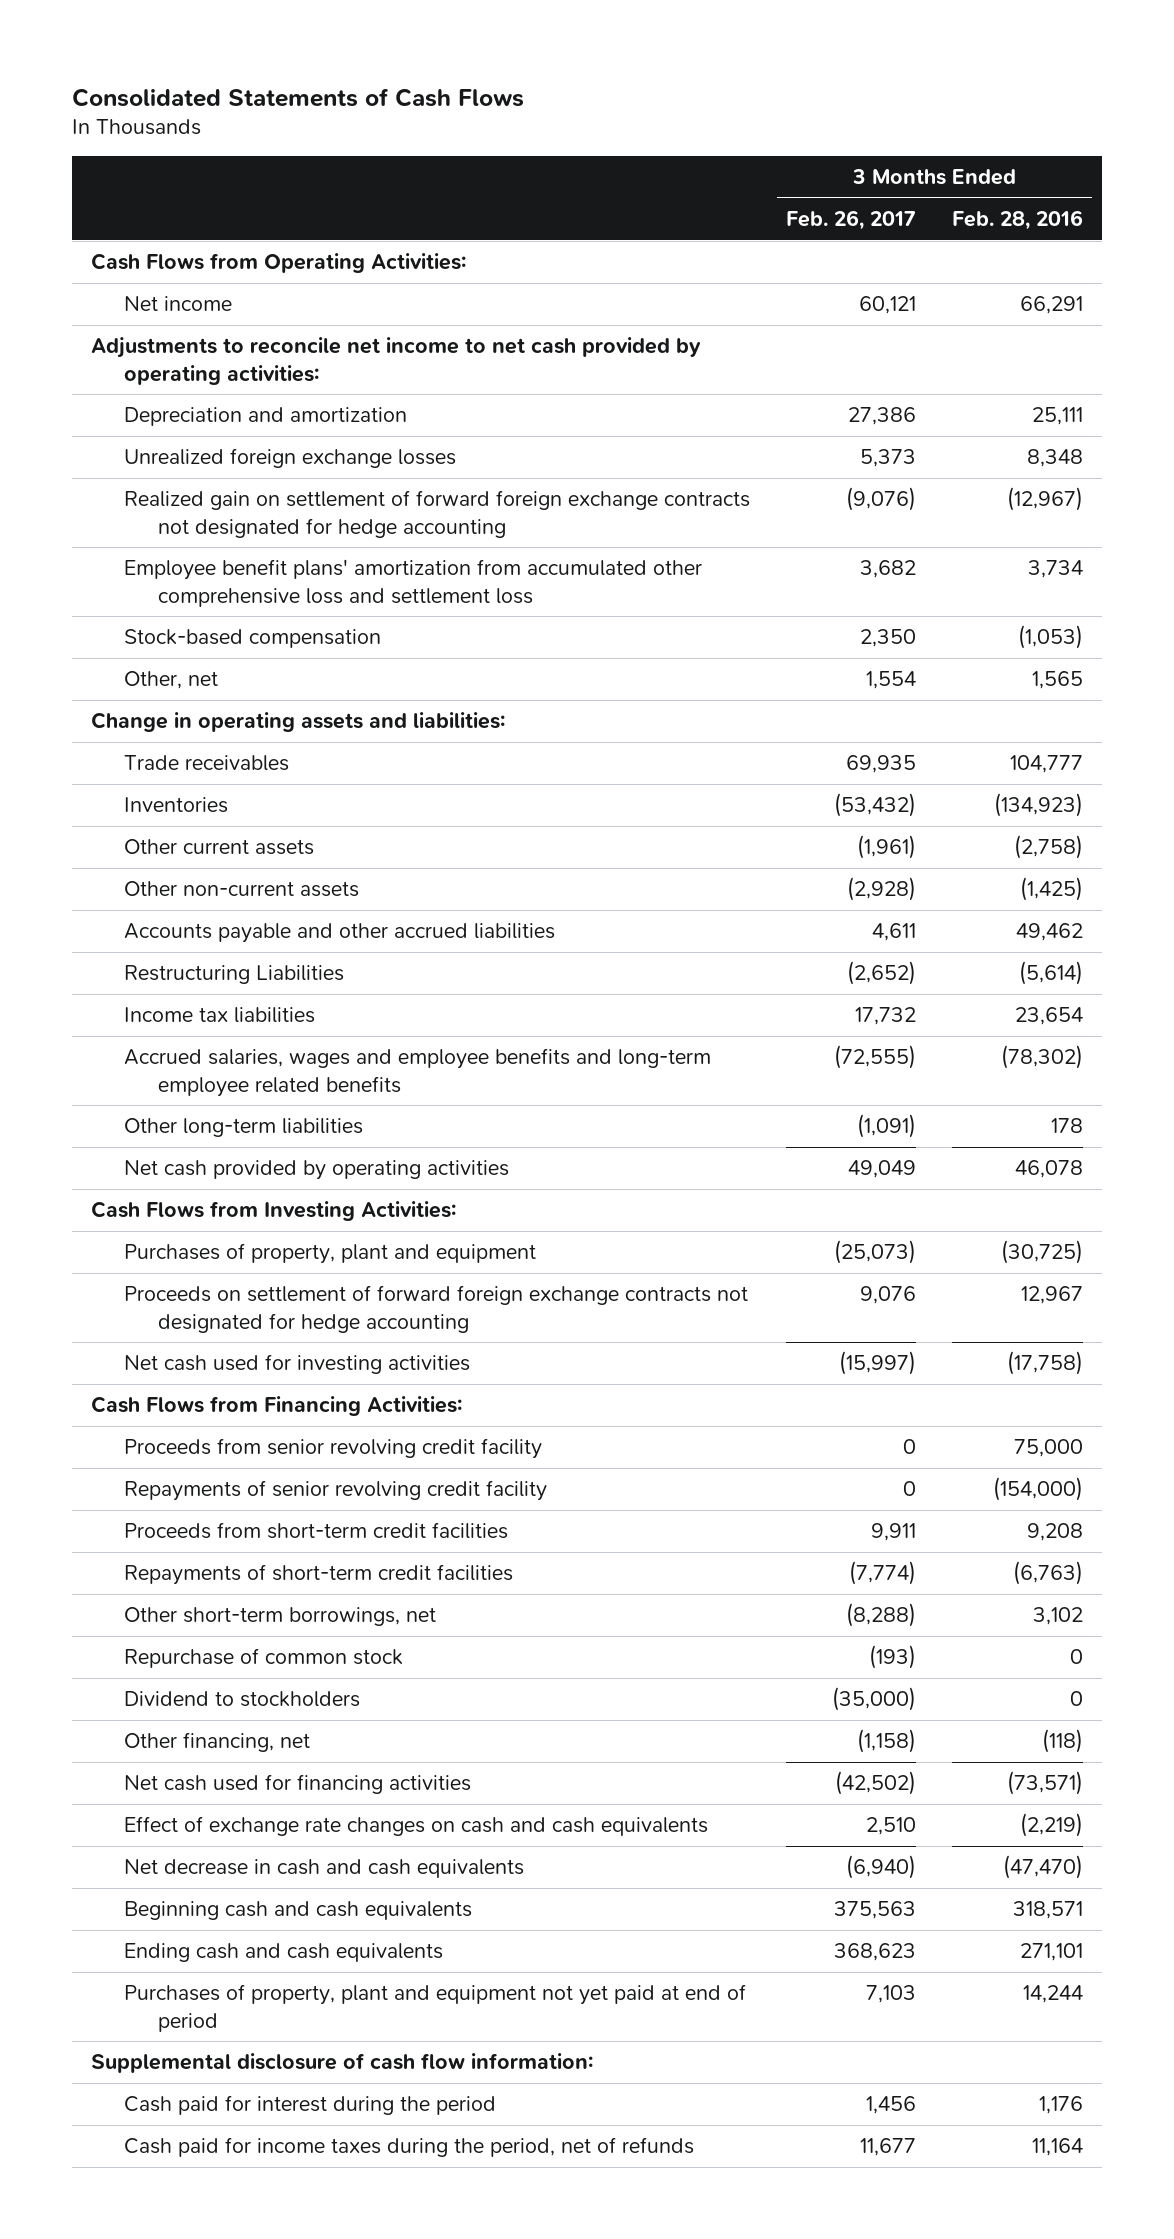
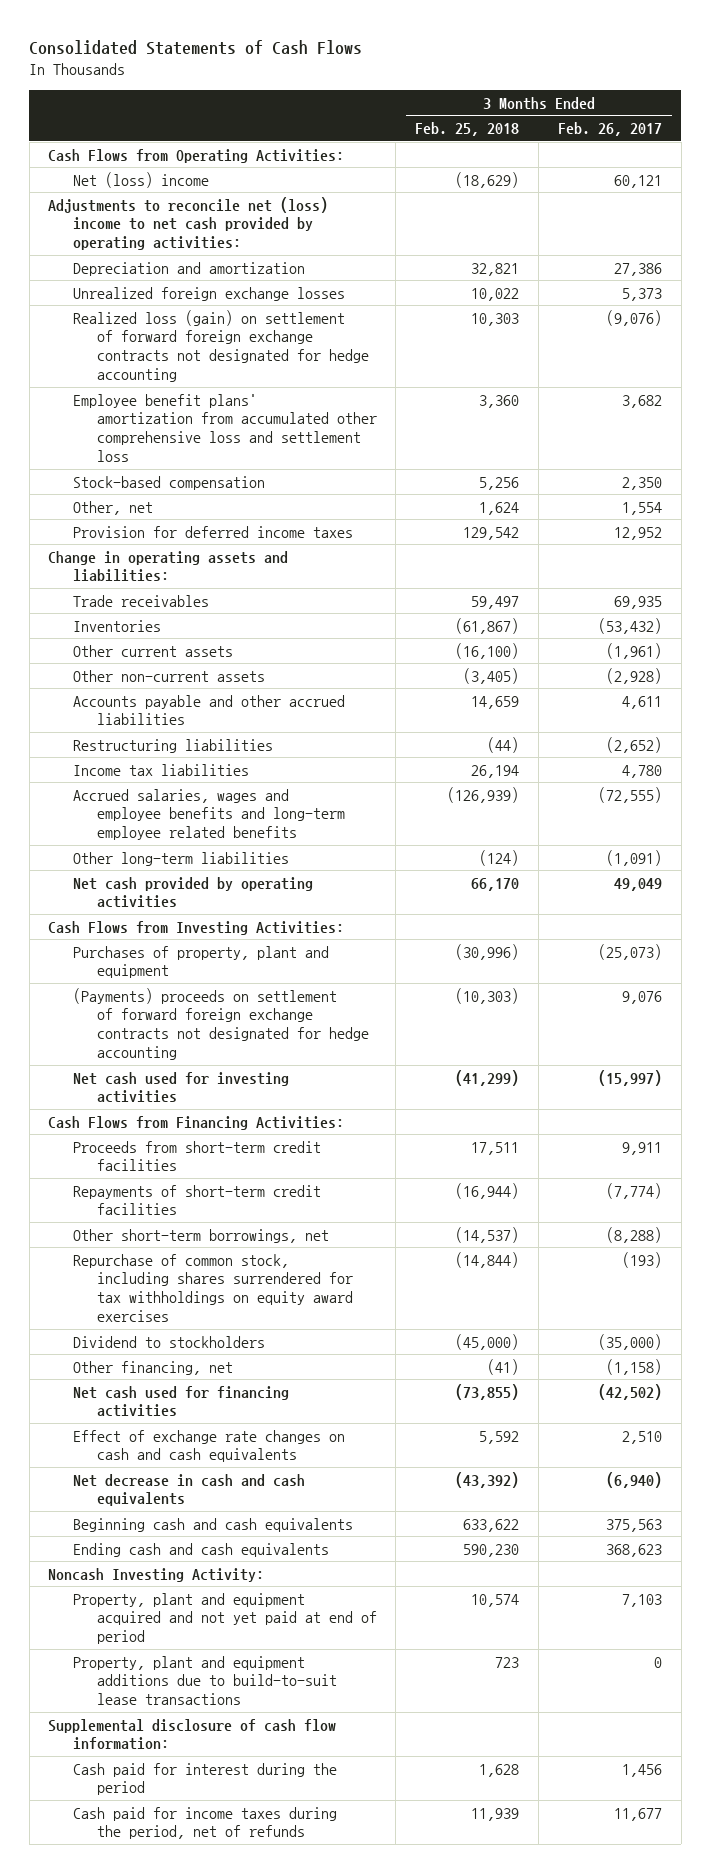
[952,209,1084,230] Feb. 28, 2016 -> none
none -> [415,122,520,137] Feb. 25, 2018
[124,296,233,312] Net income -> [72,171,209,188] Net (loss) income
[90,337,701,385] Adjustments to reconcile net income to net cash provided by operating activities: -> [48,196,329,251] Adjustments to reconcile net (loss) income to net cash provided by operating activities:
[124,490,751,538] Realized gain on settlement of forward foreign exchange contracts not designated for hedge accounting -> [72,309,369,382] Realized loss (gain) on settlement of forward foreign exchange contracts not designated for hedge accounting
none -> [72,525,353,538] Provision for deferred income taxes
[124,965,345,985] Restructuring Liabilities -> [72,738,273,753] Restructuring liabilities
[855,1007,917,1026] 17,732 -> [622,764,663,778] 4,780
[124,1285,749,1333] Proceeds on settlement of forward foreign exchange contracts not designated for hedge accounting -> [72,987,369,1060] (Payments) proceeds on settlement of forward foreign exchange contracts not designated for hedge accounting
[124,1438,543,1460] Proceeds from senior revolving credit facility -> none
[124,1480,548,1502] Repayments of senior revolving credit facility -> none
[124,1648,404,1669] Repurchase of common stock -> [72,1253,353,1322] Repurchase of common stock, including shares surrendered for tax withholdings on equity award exercises
none -> [48,1567,265,1582] Noncash Investing Activity:
[124,1984,747,2032] Purchases of property, plant and equipment not yet paid at end of period -> [72,1592,377,1645] Property, plant and equipment acquired and not yet paid at end of period
none -> [72,1655,337,1706] Property, plant and equipment additions due to build-to-suit lease transactions

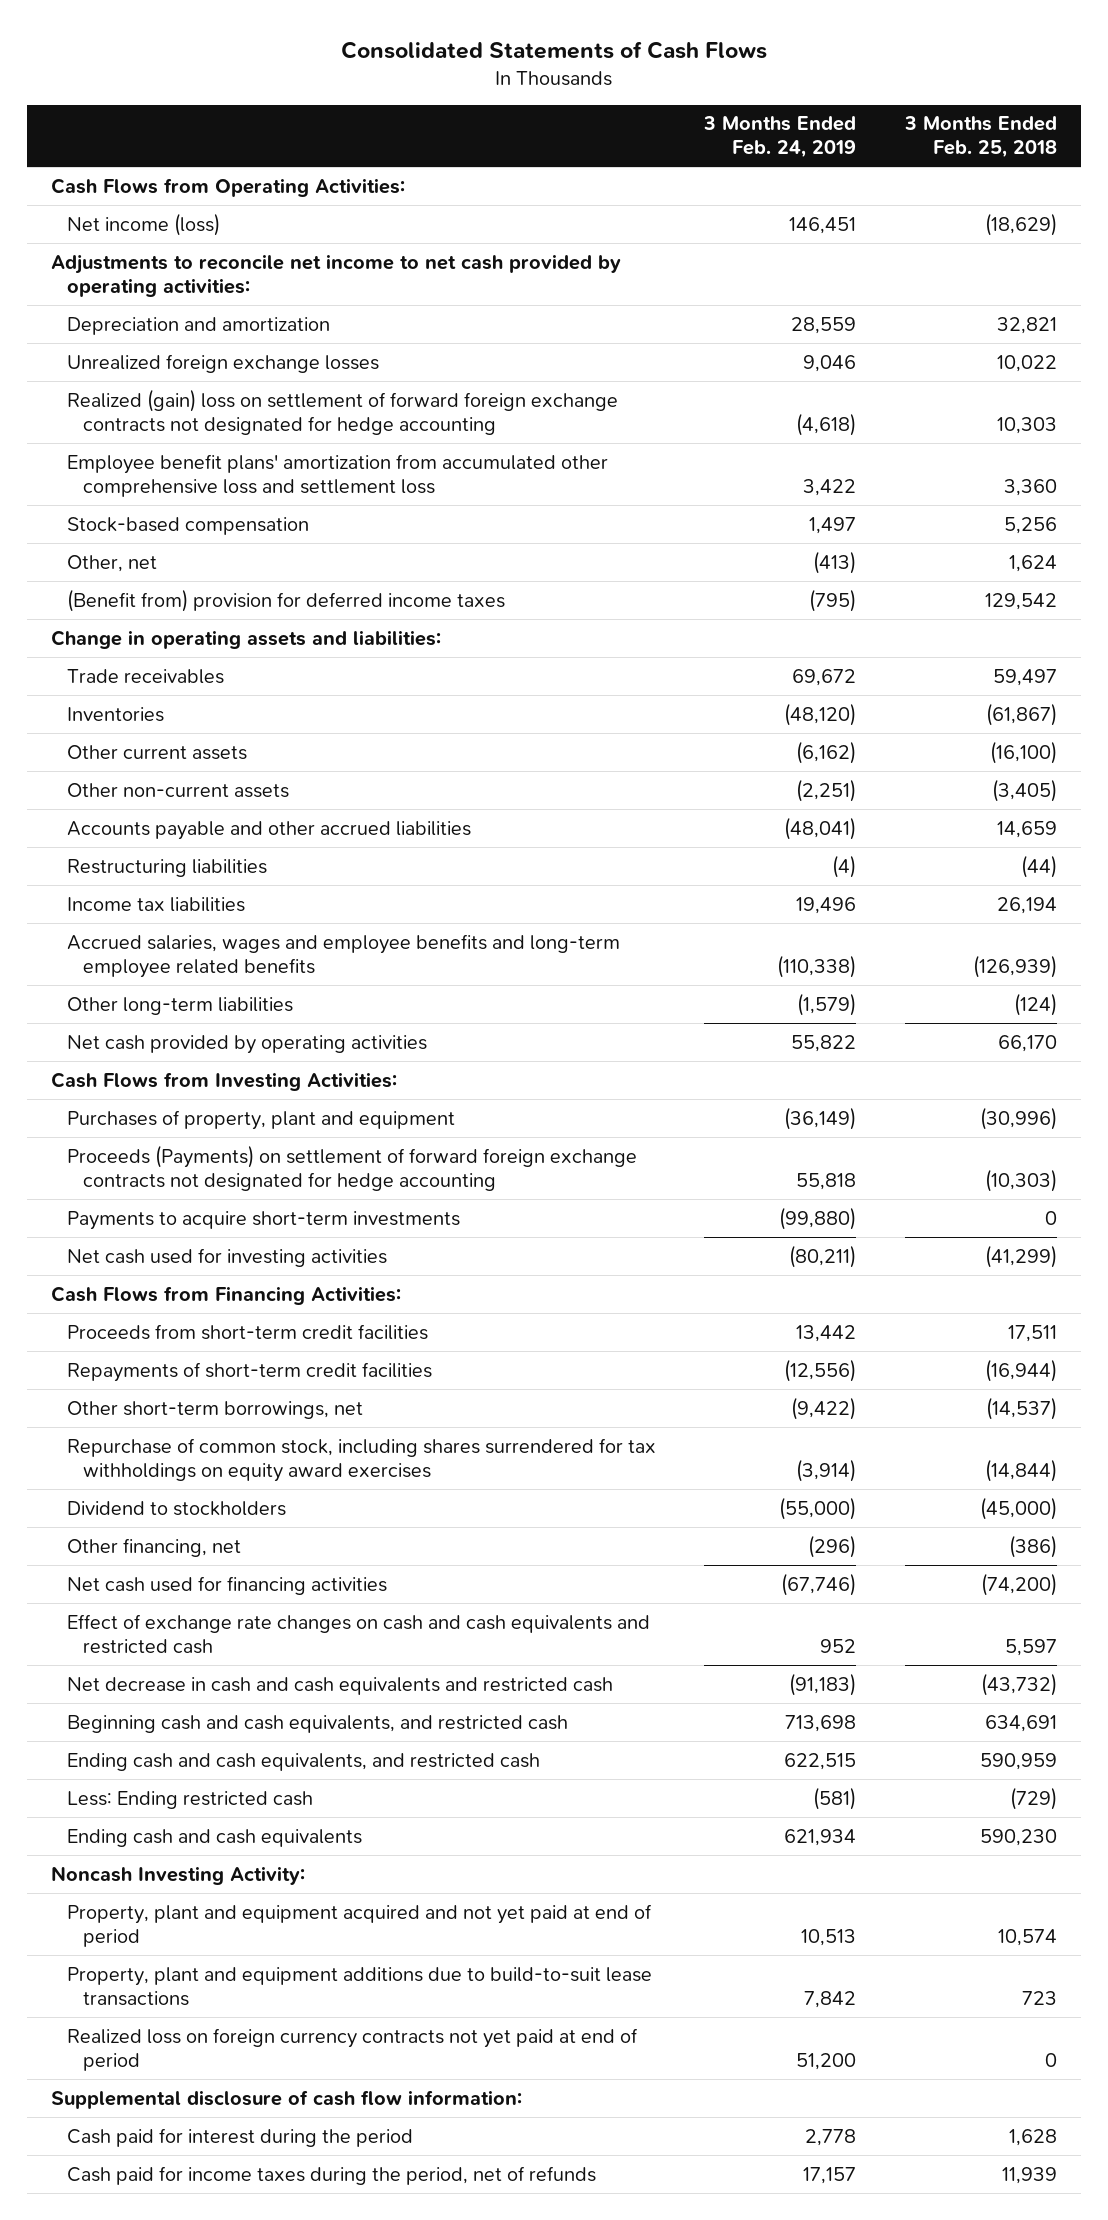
[558,122,663,137] Feb. 26, 2017 -> none
none -> [703,116,857,159] 3 Months Ended Feb. 24, 2019
[72,171,209,188] Net (loss) income -> [67,212,221,236] Net income (loss)
[48,196,329,251] Adjustments to reconcile net (loss) income to net cash provided by operating activities: -> [50,253,621,297] Adjustments to reconcile net income to net cash provided by operating activities:
[72,309,369,382] Realized loss (gain) on settlement of forward foreign exchange contracts not designated for hedge accounting -> [67,388,619,435] Realized (gain) loss on settlement of forward foreign exchange contracts not designated for hedge accounting
[72,525,353,538] Provision for deferred income taxes -> [67,588,506,612] (Benefit from) provision for deferred income taxes
[72,987,369,1060] (Payments) proceeds on settlement of forward foreign exchange contracts not designated for hedge accounting -> [67,1144,638,1191] Proceeds (Payments) on settlement of forward foreign exchange contracts not designated for hedge accounting
none -> [67,1210,461,1230] Payments to acquire short-term investments
[487,1358,520,1375] (41) -> [1008,1534,1057,1558] (386)
[455,1383,520,1400] (73,855) -> [980,1572,1057,1596] (74,200)
[72,1429,345,1463] Effect of exchange rate changes on cash and cash equivalents -> [67,1613,651,1654] Effect of exchange rate changes on cash and cash equivalents and restricted cash
[479,1430,520,1444] 5,592 -> [1004,1638,1057,1656] 5,597
[72,1473,305,1507] Net decrease in cash and cash equivalents -> [67,1676,614,1695] Net decrease in cash and cash equivalents and restricted cash
[455,1471,520,1488] (43,392) -> [980,1672,1057,1696] (43,732)
[72,1517,353,1532] Beginning cash and cash equivalents -> [67,1714,569,1733] Beginning cash and cash equivalents, and restricted cash
[463,1518,520,1532] 633,622 -> [984,1714,1057,1732] 634,691
none -> [67,1752,541,1771] Ending cash and cash equivalents, and restricted cash
none -> [67,1790,314,1809] Less: Ending restricted cash
none -> [67,2027,639,2071] Realized loss on foreign currency contracts not yet paid at end of period

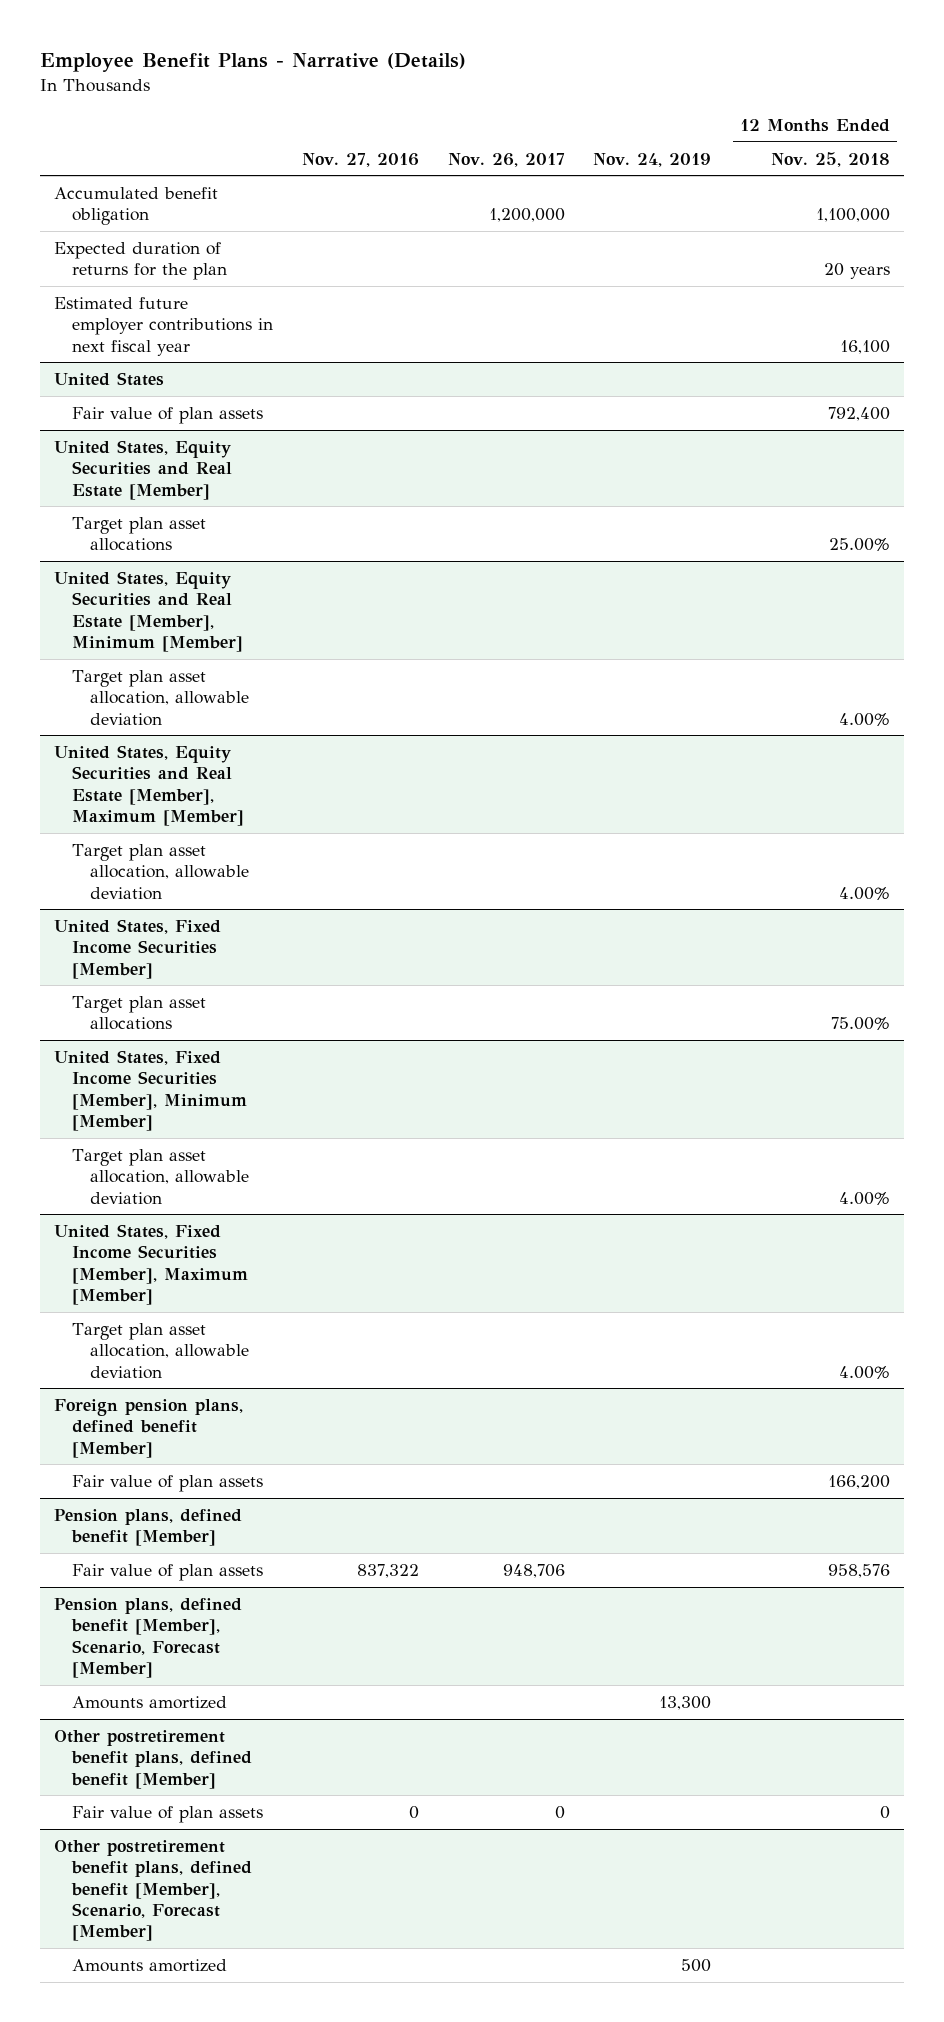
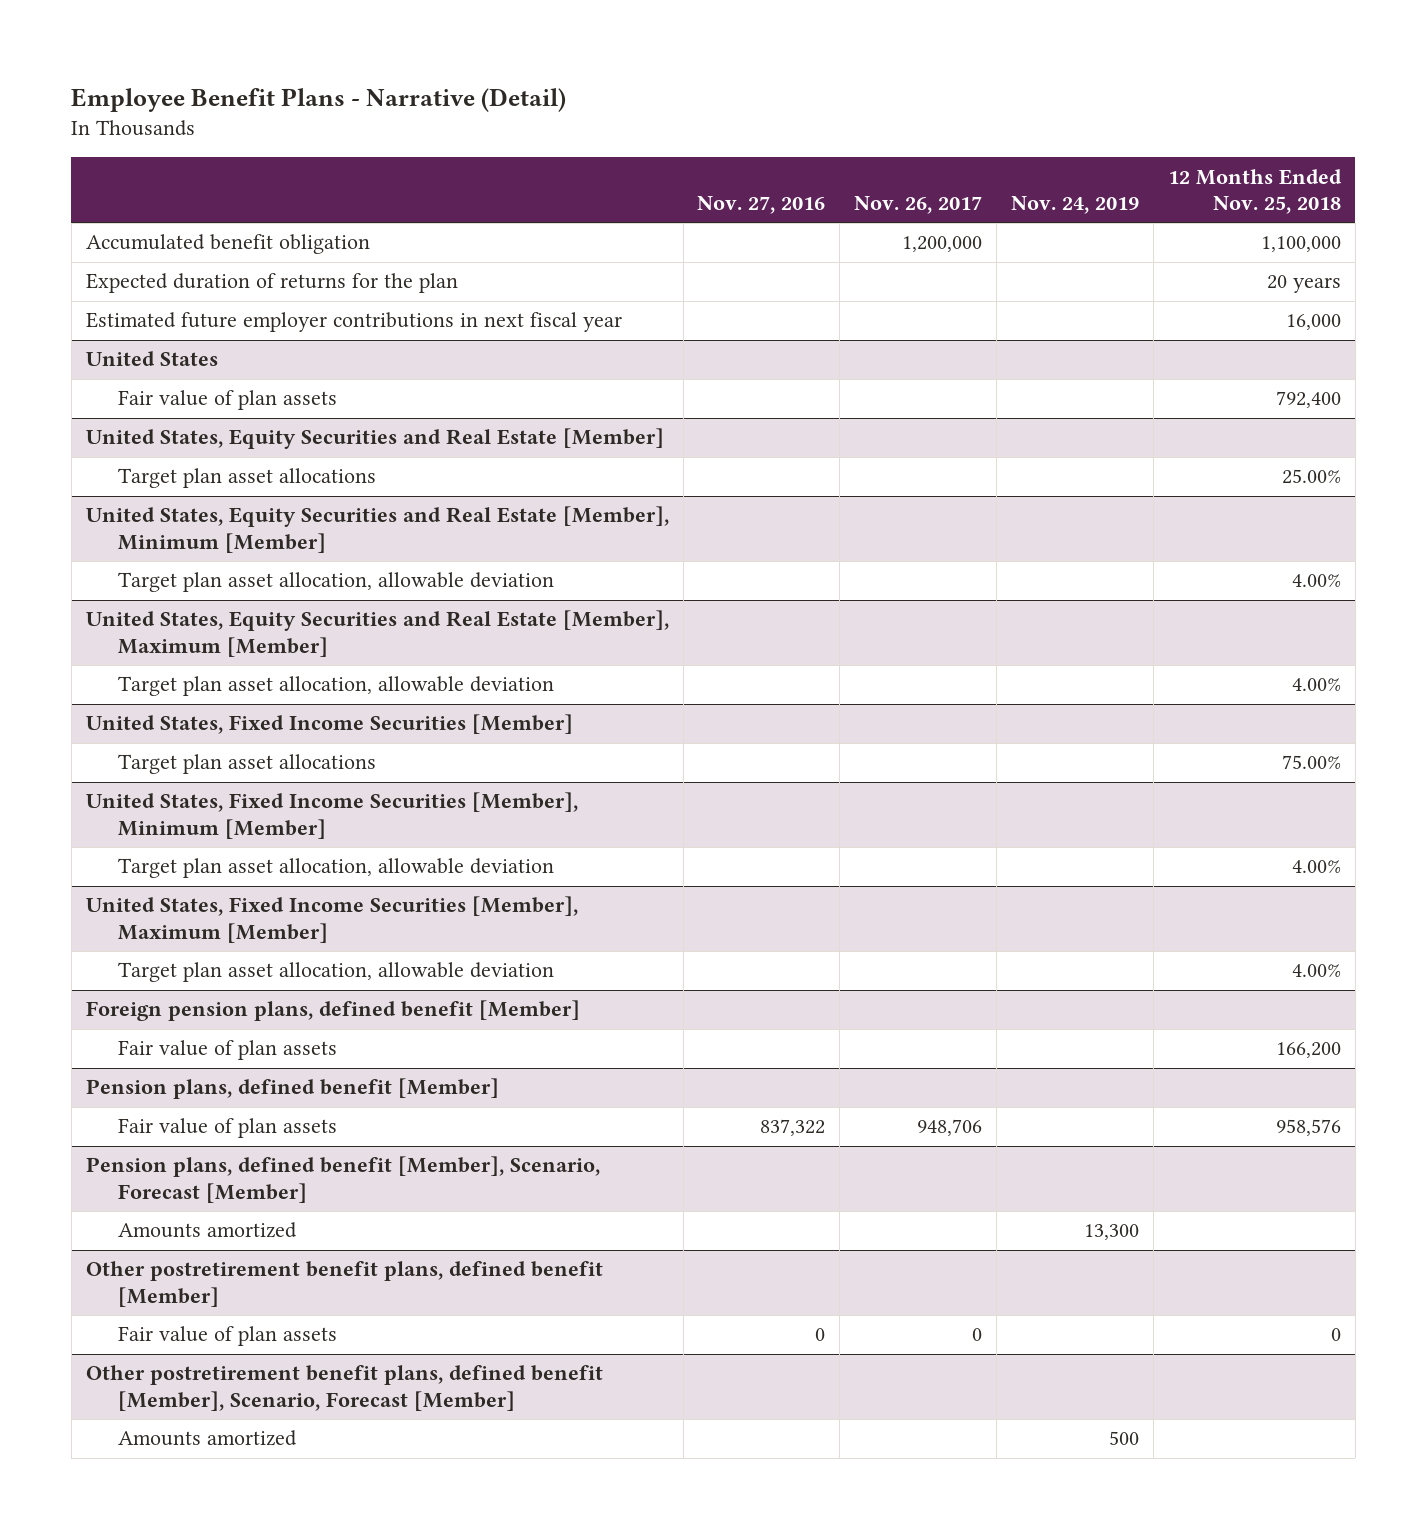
[39,52,466,72] Employee Benefit Plans - Narrative (Details) -> [71,87,567,112] Employee Benefit Plans - Narrative (Detail)
[840,339,891,354] 16,100 -> [1285,314,1341,331] 16,000

